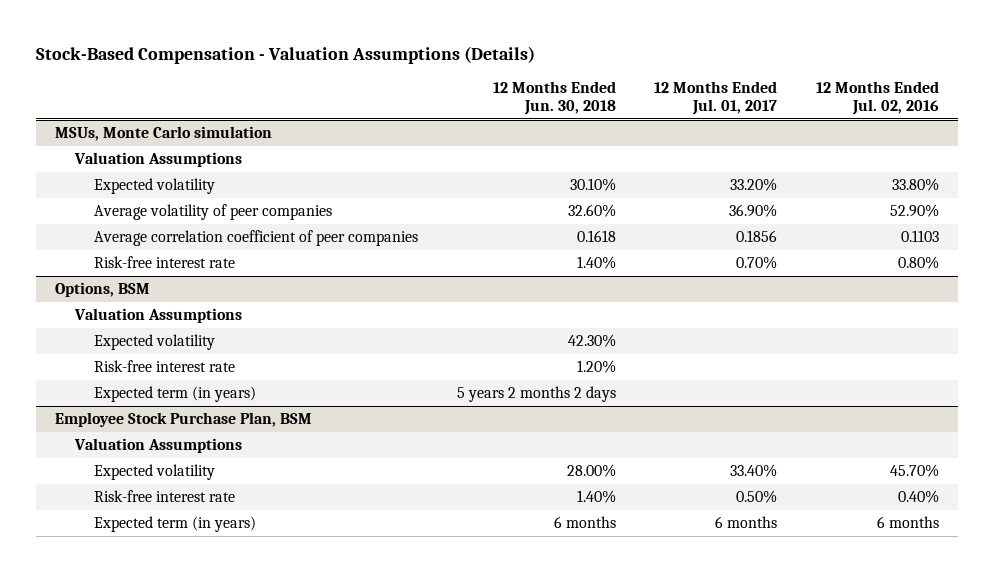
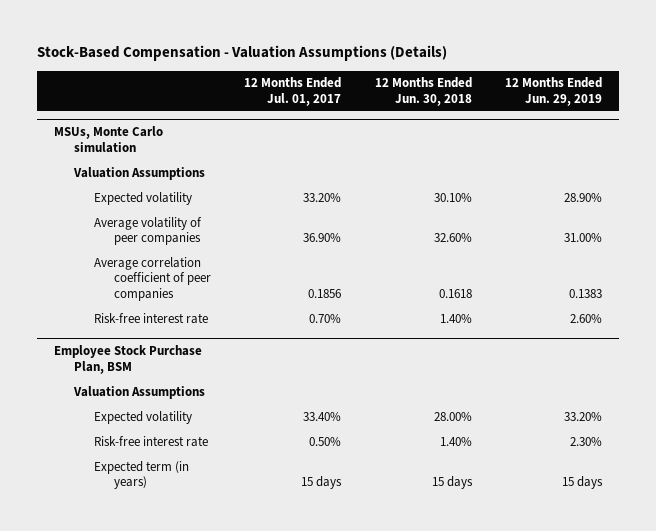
[815,81,939,116] 12 Months Ended Jul. 02, 2016 -> none
none -> [505,77,603,106] 12 Months Ended Jun. 29, 2019
[55,282,151,298] Options, BSM -> none
[73,308,242,324] Valuation Assumptions -> none
[94,334,216,351] Expected volatility -> none
[94,360,236,373] Risk-free interest rate -> none
[94,386,257,403] Expected term (in years) -> none
[553,516,616,529] 6 months -> [431,476,473,490] 15 days
[715,516,778,529] 6 months -> [301,476,343,490] 15 days

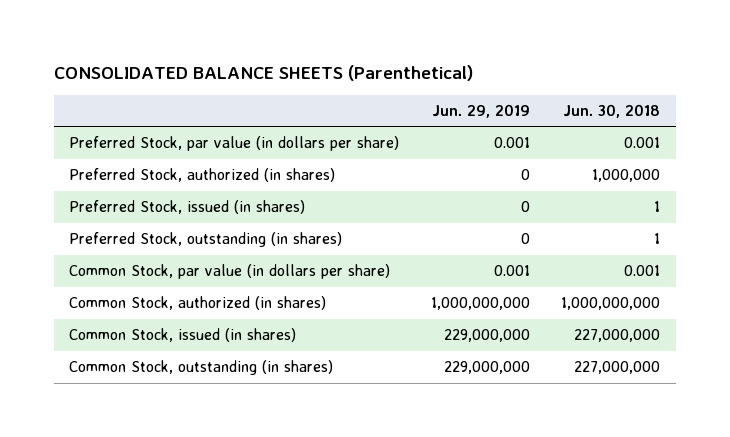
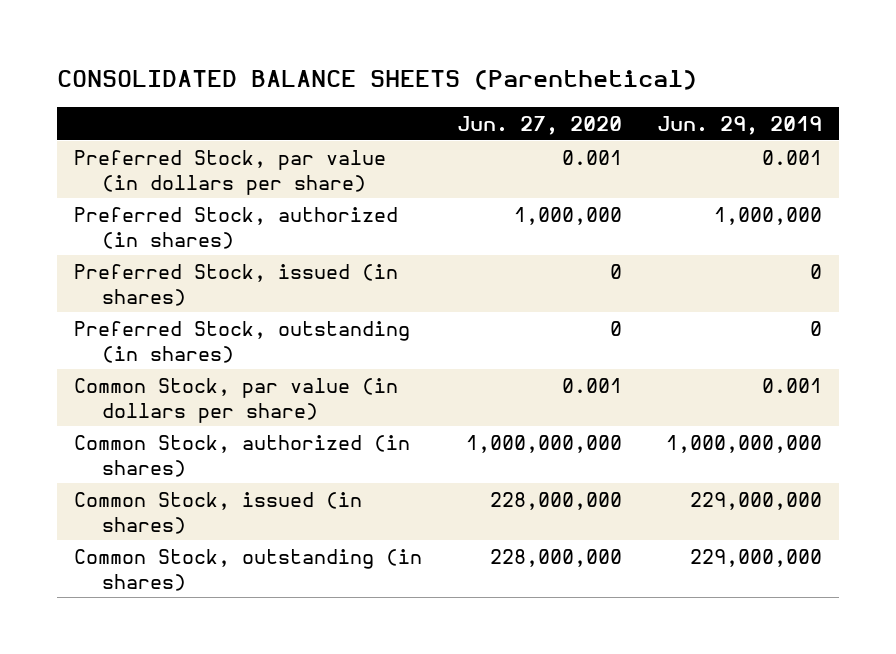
[563,104,661,119] Jun. 30, 2018 -> none
none -> [456,115,622,135] Jun. 27, 2020
[520,169,530,181] 0 -> [713,206,822,225] 1,000,000

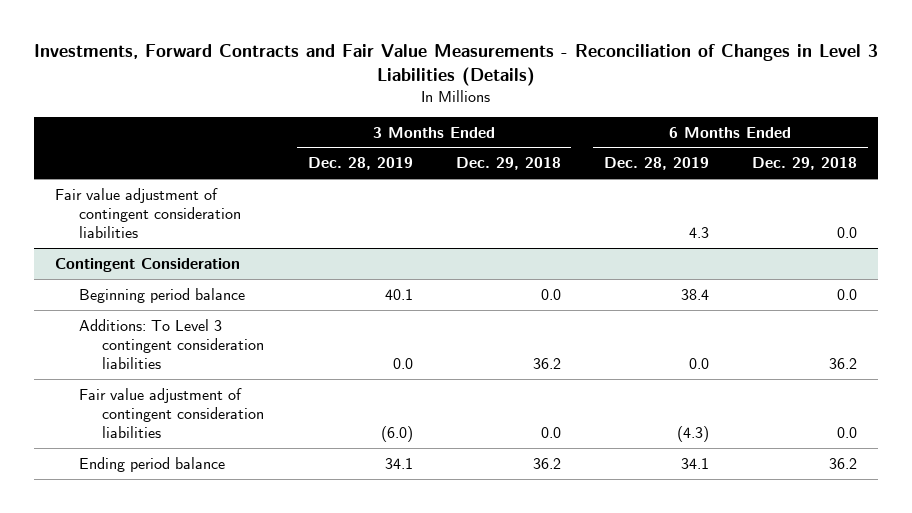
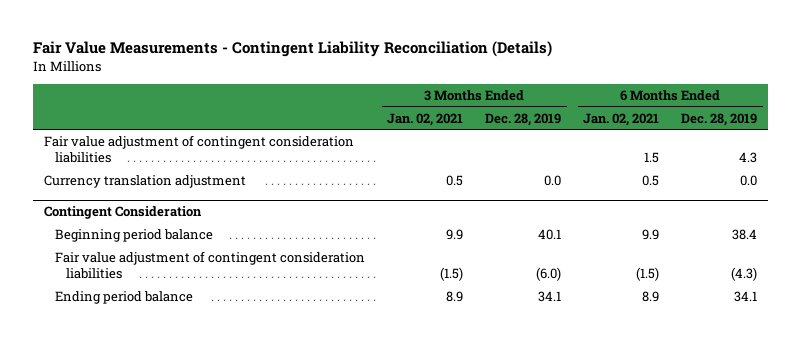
[33,44,878,87] Investments, Forward Contracts and Fair Value Measurements - Reconciliation of Changes in Level 3 Liabilities (Details) -> [33,41,553,58] Fair Value Measurements - Contingent Liability Reconciliation (Details)
[455,157,561,171] Dec. 29, 2018 -> none
[751,157,857,171] Dec. 29, 2018 -> none
none -> [387,112,464,126] Jan. 02, 2021
none -> [583,112,660,126] Jan. 02, 2021
none -> [44,175,247,189] Currency translation adjustment
[78,318,265,369] Additions: To Level 3 contingent consideration liabilities -> none

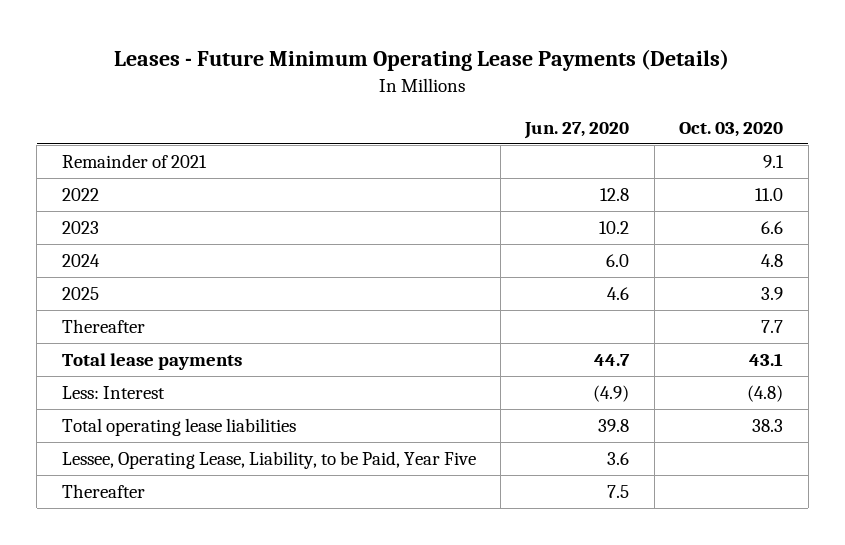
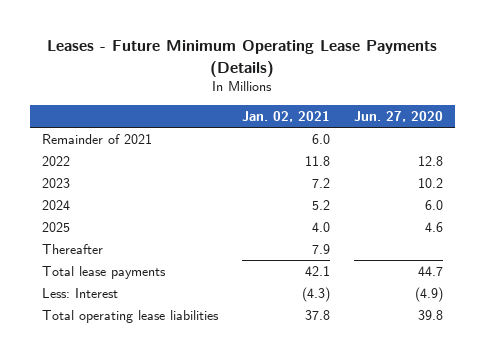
[679,121,784,137] Oct. 03, 2020 -> none
none -> [241,110,330,122] Jan. 02, 2021
[61,450,476,469] Lessee, Operating Lease, Liability, to be Paid, Year Five -> none
[61,483,145,498] Thereafter -> none

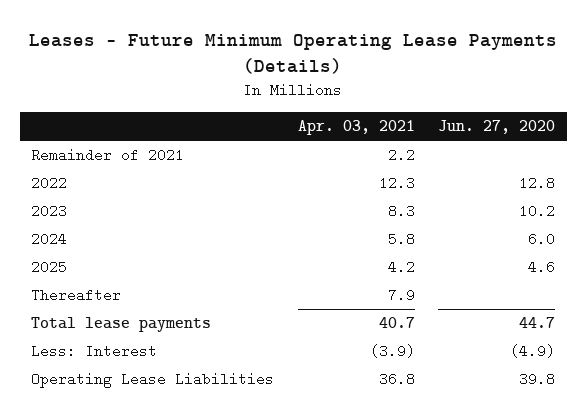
[241,110,330,122] Jan. 02, 2021 -> none
none -> [297,119,415,135] Apr. 03, 2021
[42,310,220,324] Total operating lease liabilities -> [31,372,275,389] Operating Lease Liabilities

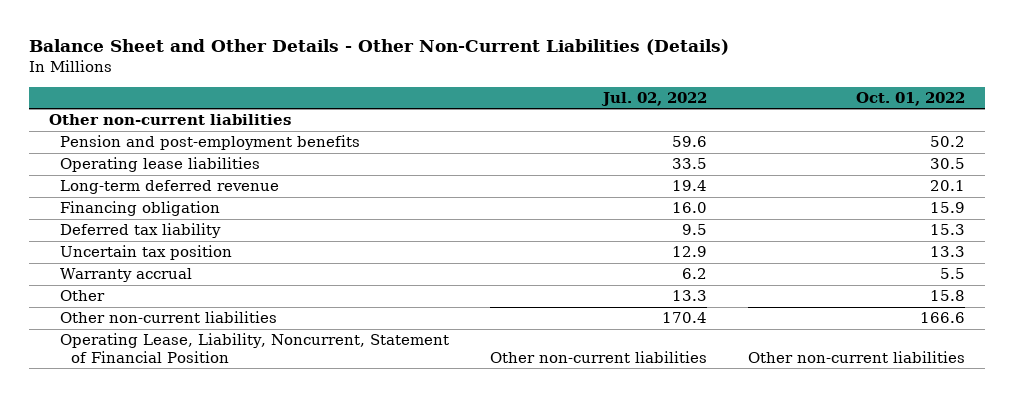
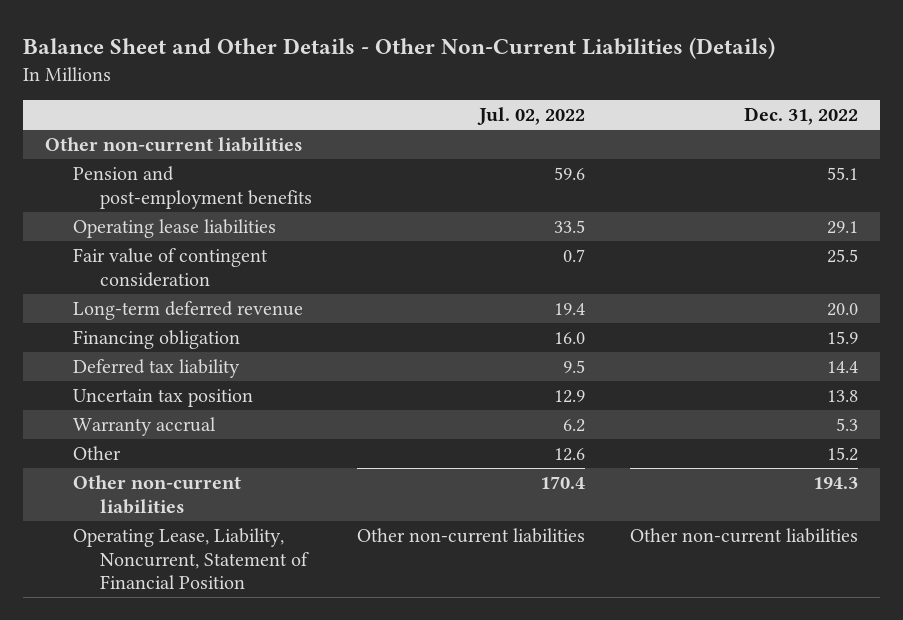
[855,91,965,106] Oct. 01, 2022 -> none
none -> [743,107,858,126] Dec. 31, 2022
none -> [72,247,268,287] Fair value of contingent consideration
[671,290,707,302] 13.3 -> [553,447,585,461] 12.6

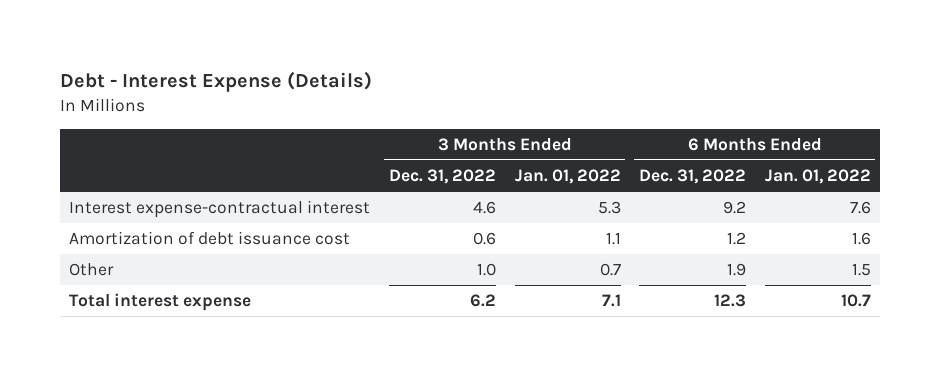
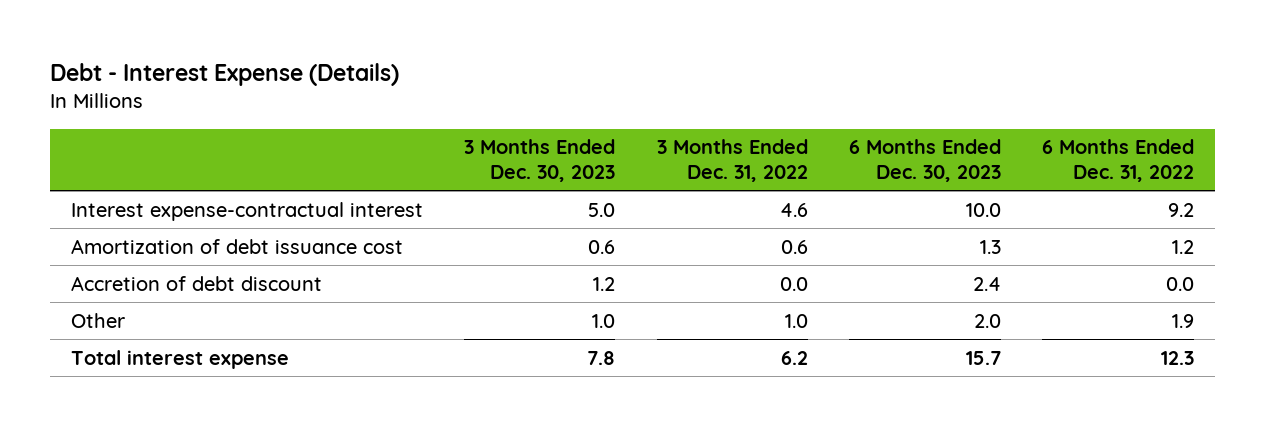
[514,169,621,185] Jan. 01, 2022 -> none
[764,169,871,185] Jan. 01, 2022 -> none
none -> [464,139,616,182] 3 Months Ended Dec. 30, 2023
none -> [848,139,1001,182] 6 Months Ended Dec. 30, 2023
none -> [70,275,322,291] Accretion of debt discount

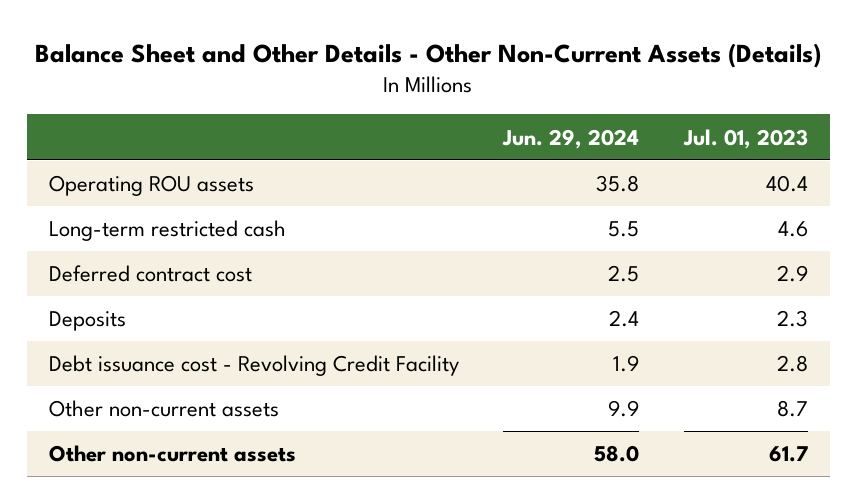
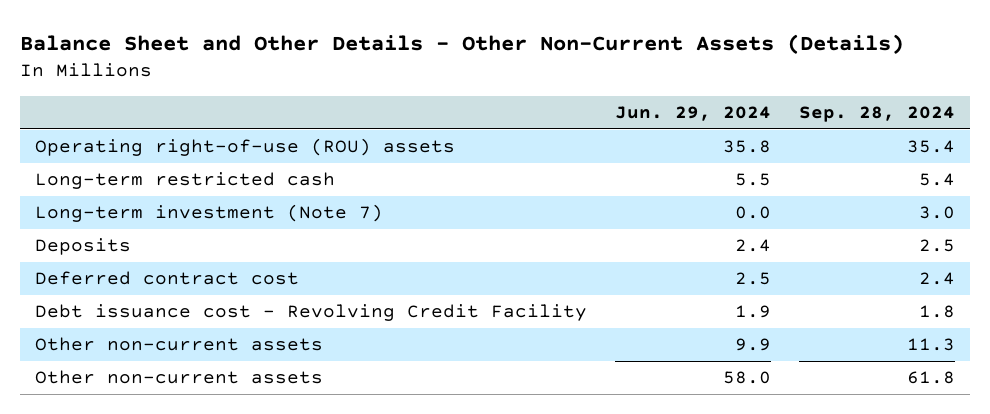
[682,128,808,149] Jul. 01, 2023 -> none
none -> [799,106,956,123] Sep. 28, 2024
[49,175,255,197] Operating ROU assets -> [34,138,455,157] Operating right-of-use (ROU) assets
none -> [34,204,383,223] Long-term investment (Note 7)
[49,265,253,283] Deferred contract cost -> [34,271,299,286] Deferred contract cost

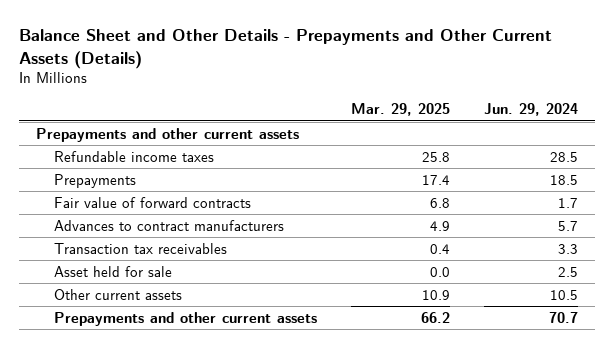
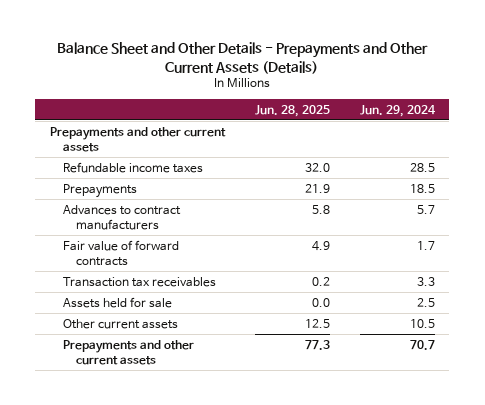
[350,103,450,117] Mar. 29, 2025 -> none
none -> [254,104,330,117] Jun. 28, 2025
[53,196,251,208] Fair value of forward contracts -> [62,239,179,266] Fair value of forward contracts
[53,265,172,277] Asset held for sale -> [62,296,172,308] Assets held for sale

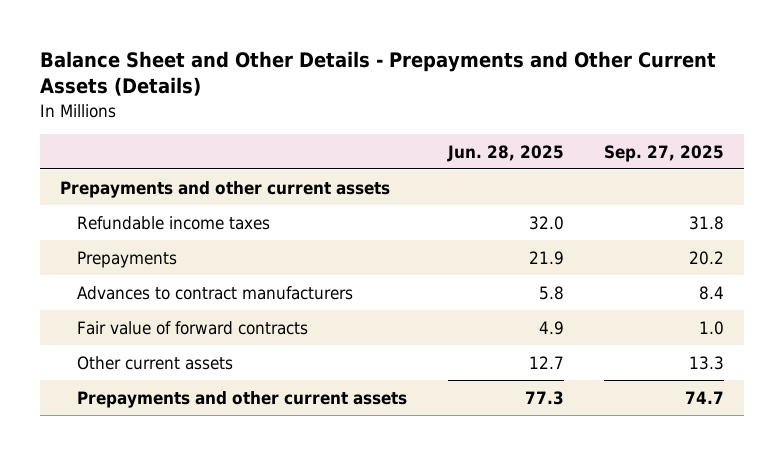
[359,104,436,117] Jun. 29, 2024 -> none
none -> [604,144,725,162] Sep. 27, 2025
[62,276,216,287] Transaction tax receivables -> none
[62,296,172,308] Assets held for sale -> none
[304,318,330,328] 12.5 -> [528,355,564,369] 12.7

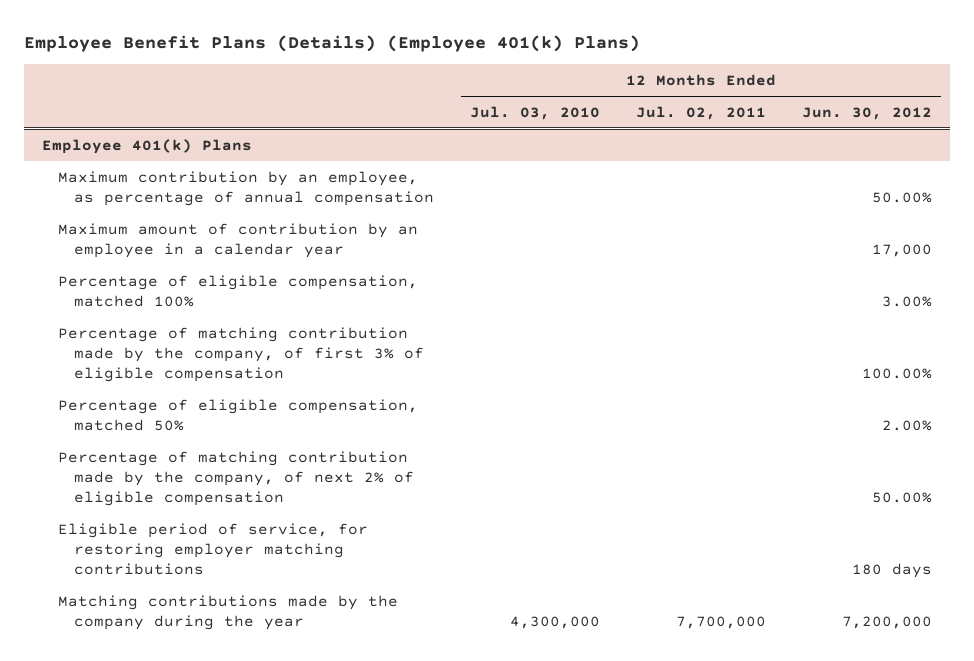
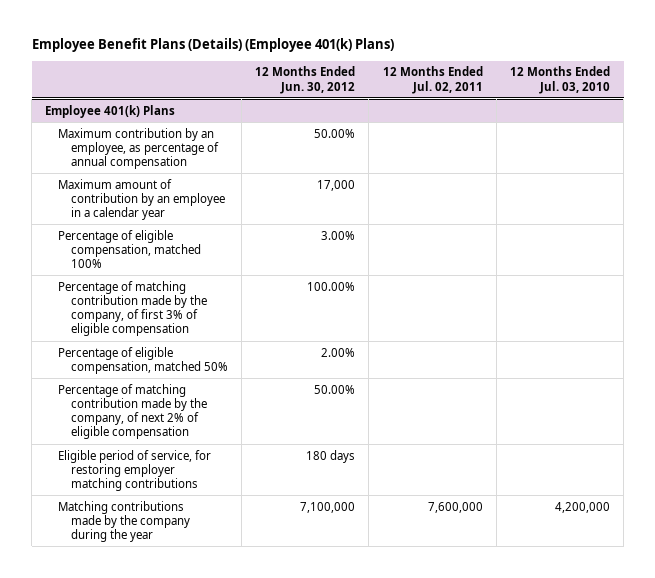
[510,615,601,629] 4,300,000 -> [555,501,611,513] 4,200,000
[676,615,767,629] 7,700,000 -> [427,501,483,513] 7,600,000
[842,615,933,629] 7,200,000 -> [300,501,356,513] 7,100,000

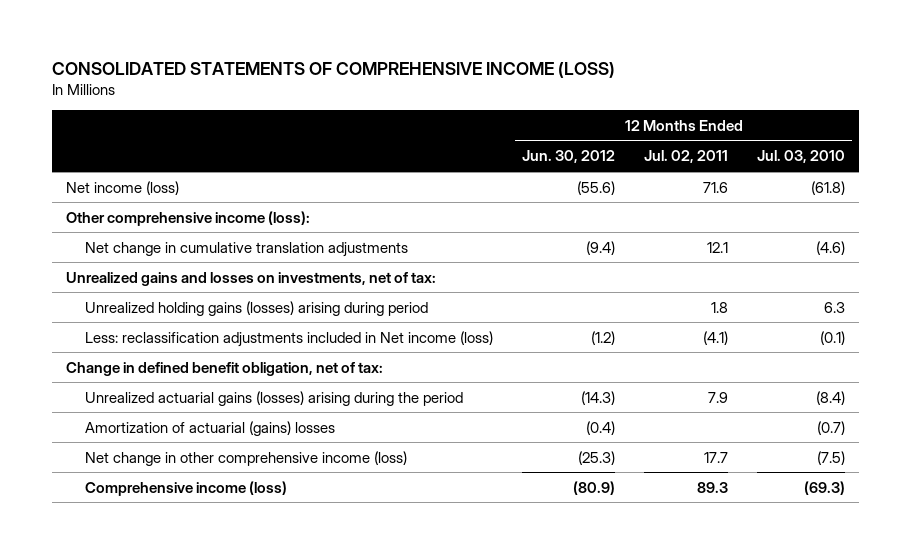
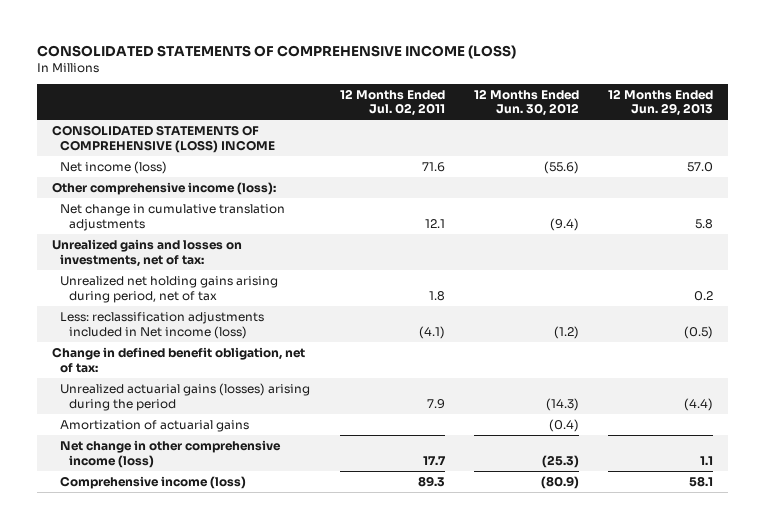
[757,150,846,164] Jul. 03, 2010 -> none
none -> [608,88,714,117] 12 Months Ended Jun. 29, 2013
none -> [51,124,276,153] CONSOLIDATED STATEMENTS OF COMPREHENSIVE (LOSS) INCOME
[85,300,429,316] Unrealized holding gains (losses) arising during period -> [60,275,279,303] Unrealized net holding gains arising during period, net of tax
[85,420,336,436] Amortization of actuarial (gains) losses -> [60,419,250,432] Amortization of actuarial gains

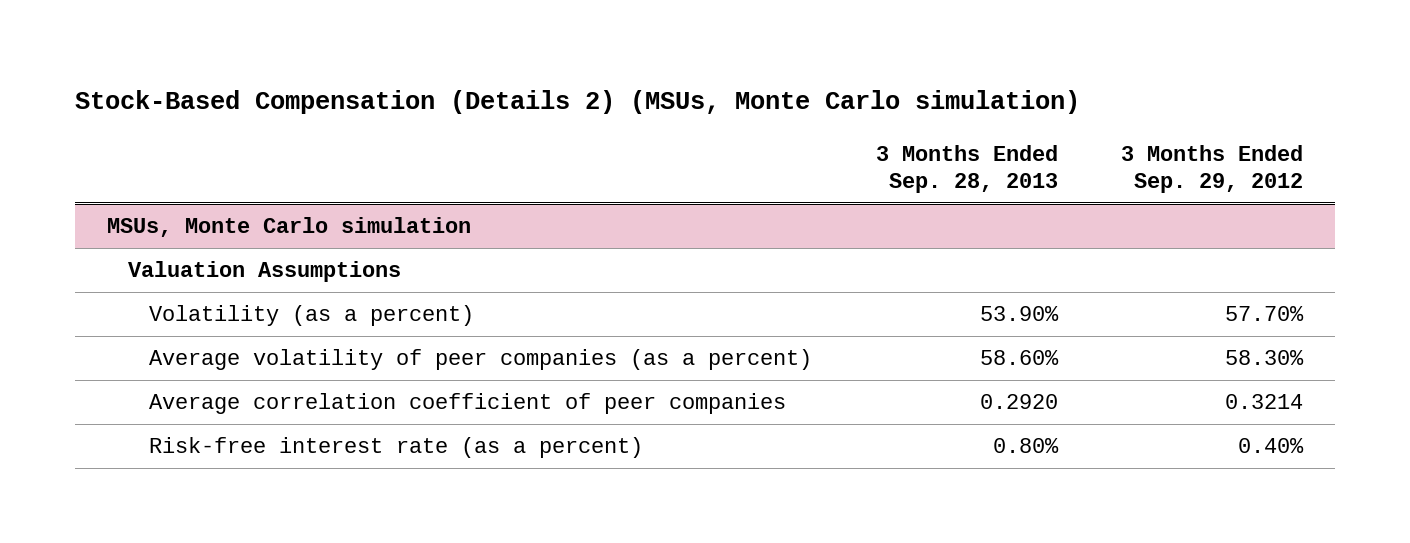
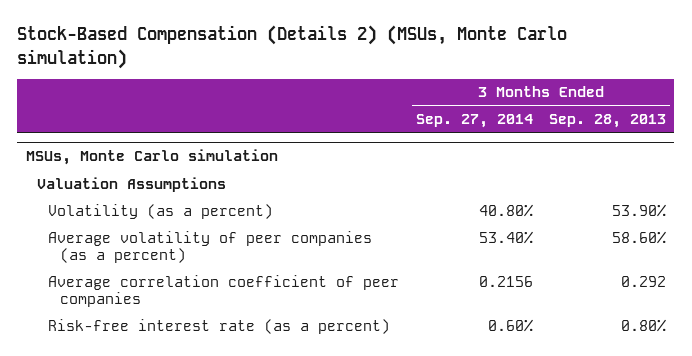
[1121,144,1304,194] 3 Months Ended Sep. 29, 2012 -> none
none -> [415,114,533,129] Sep. 27, 2014
[979,394,1058,410] 0.2920 -> [621,275,667,287] 0.292

